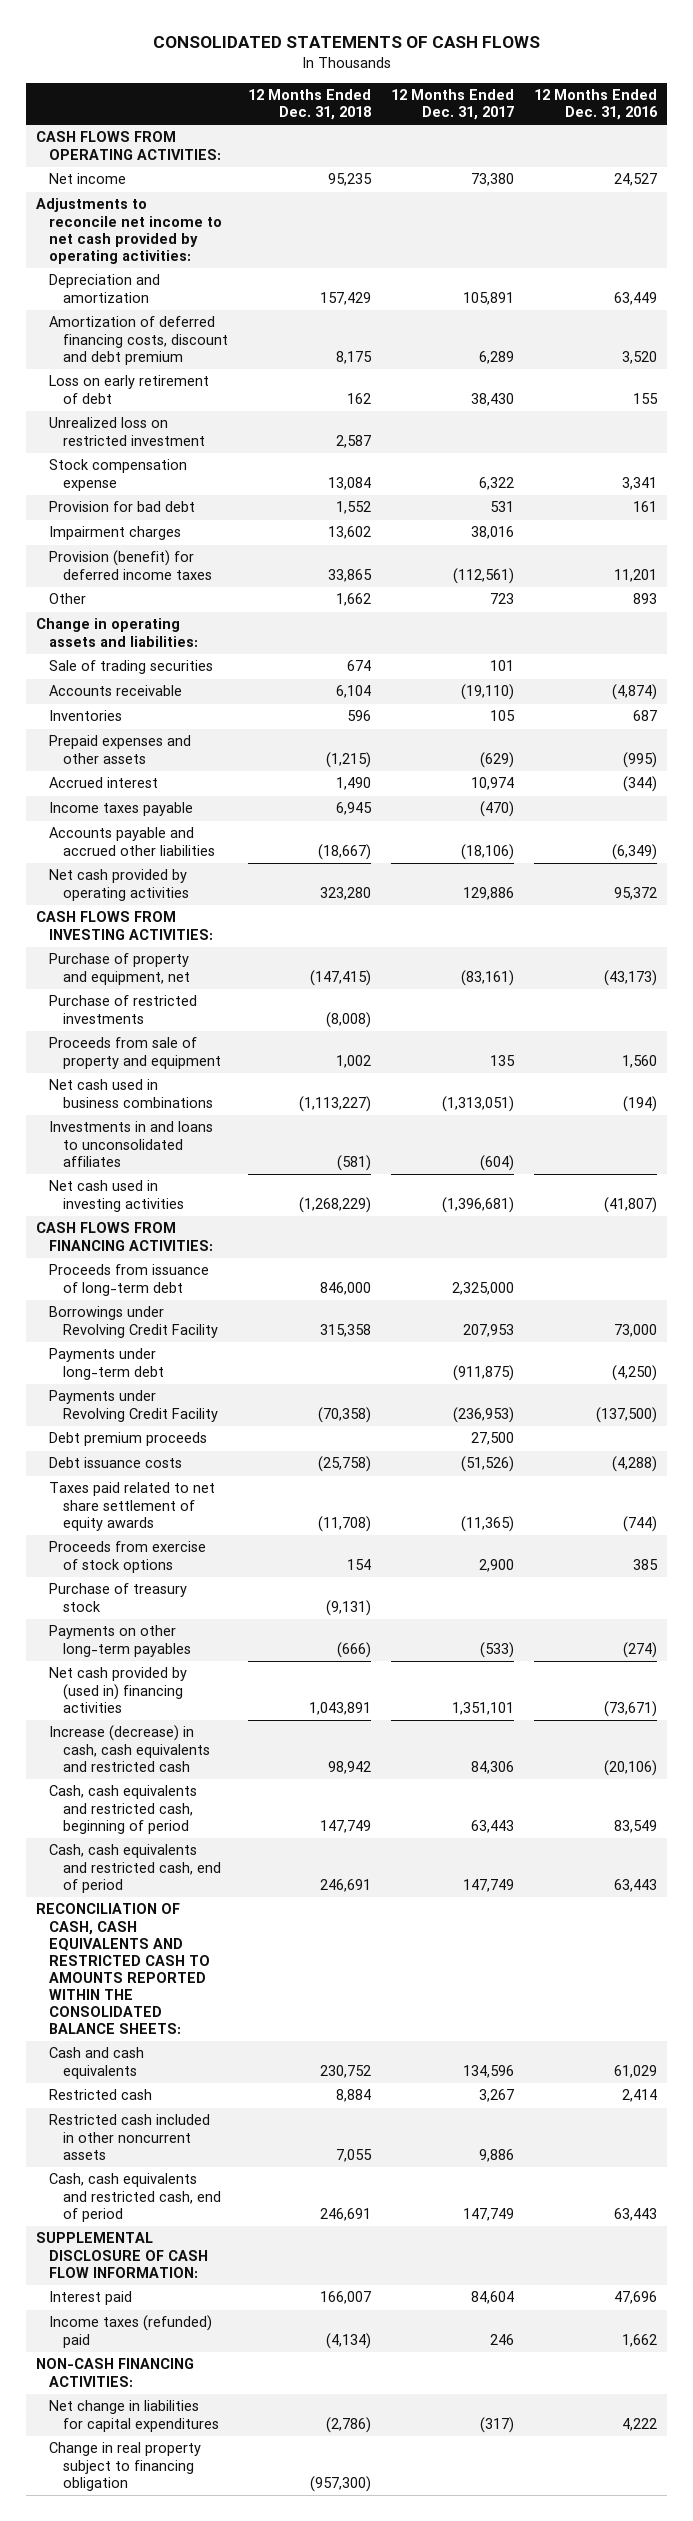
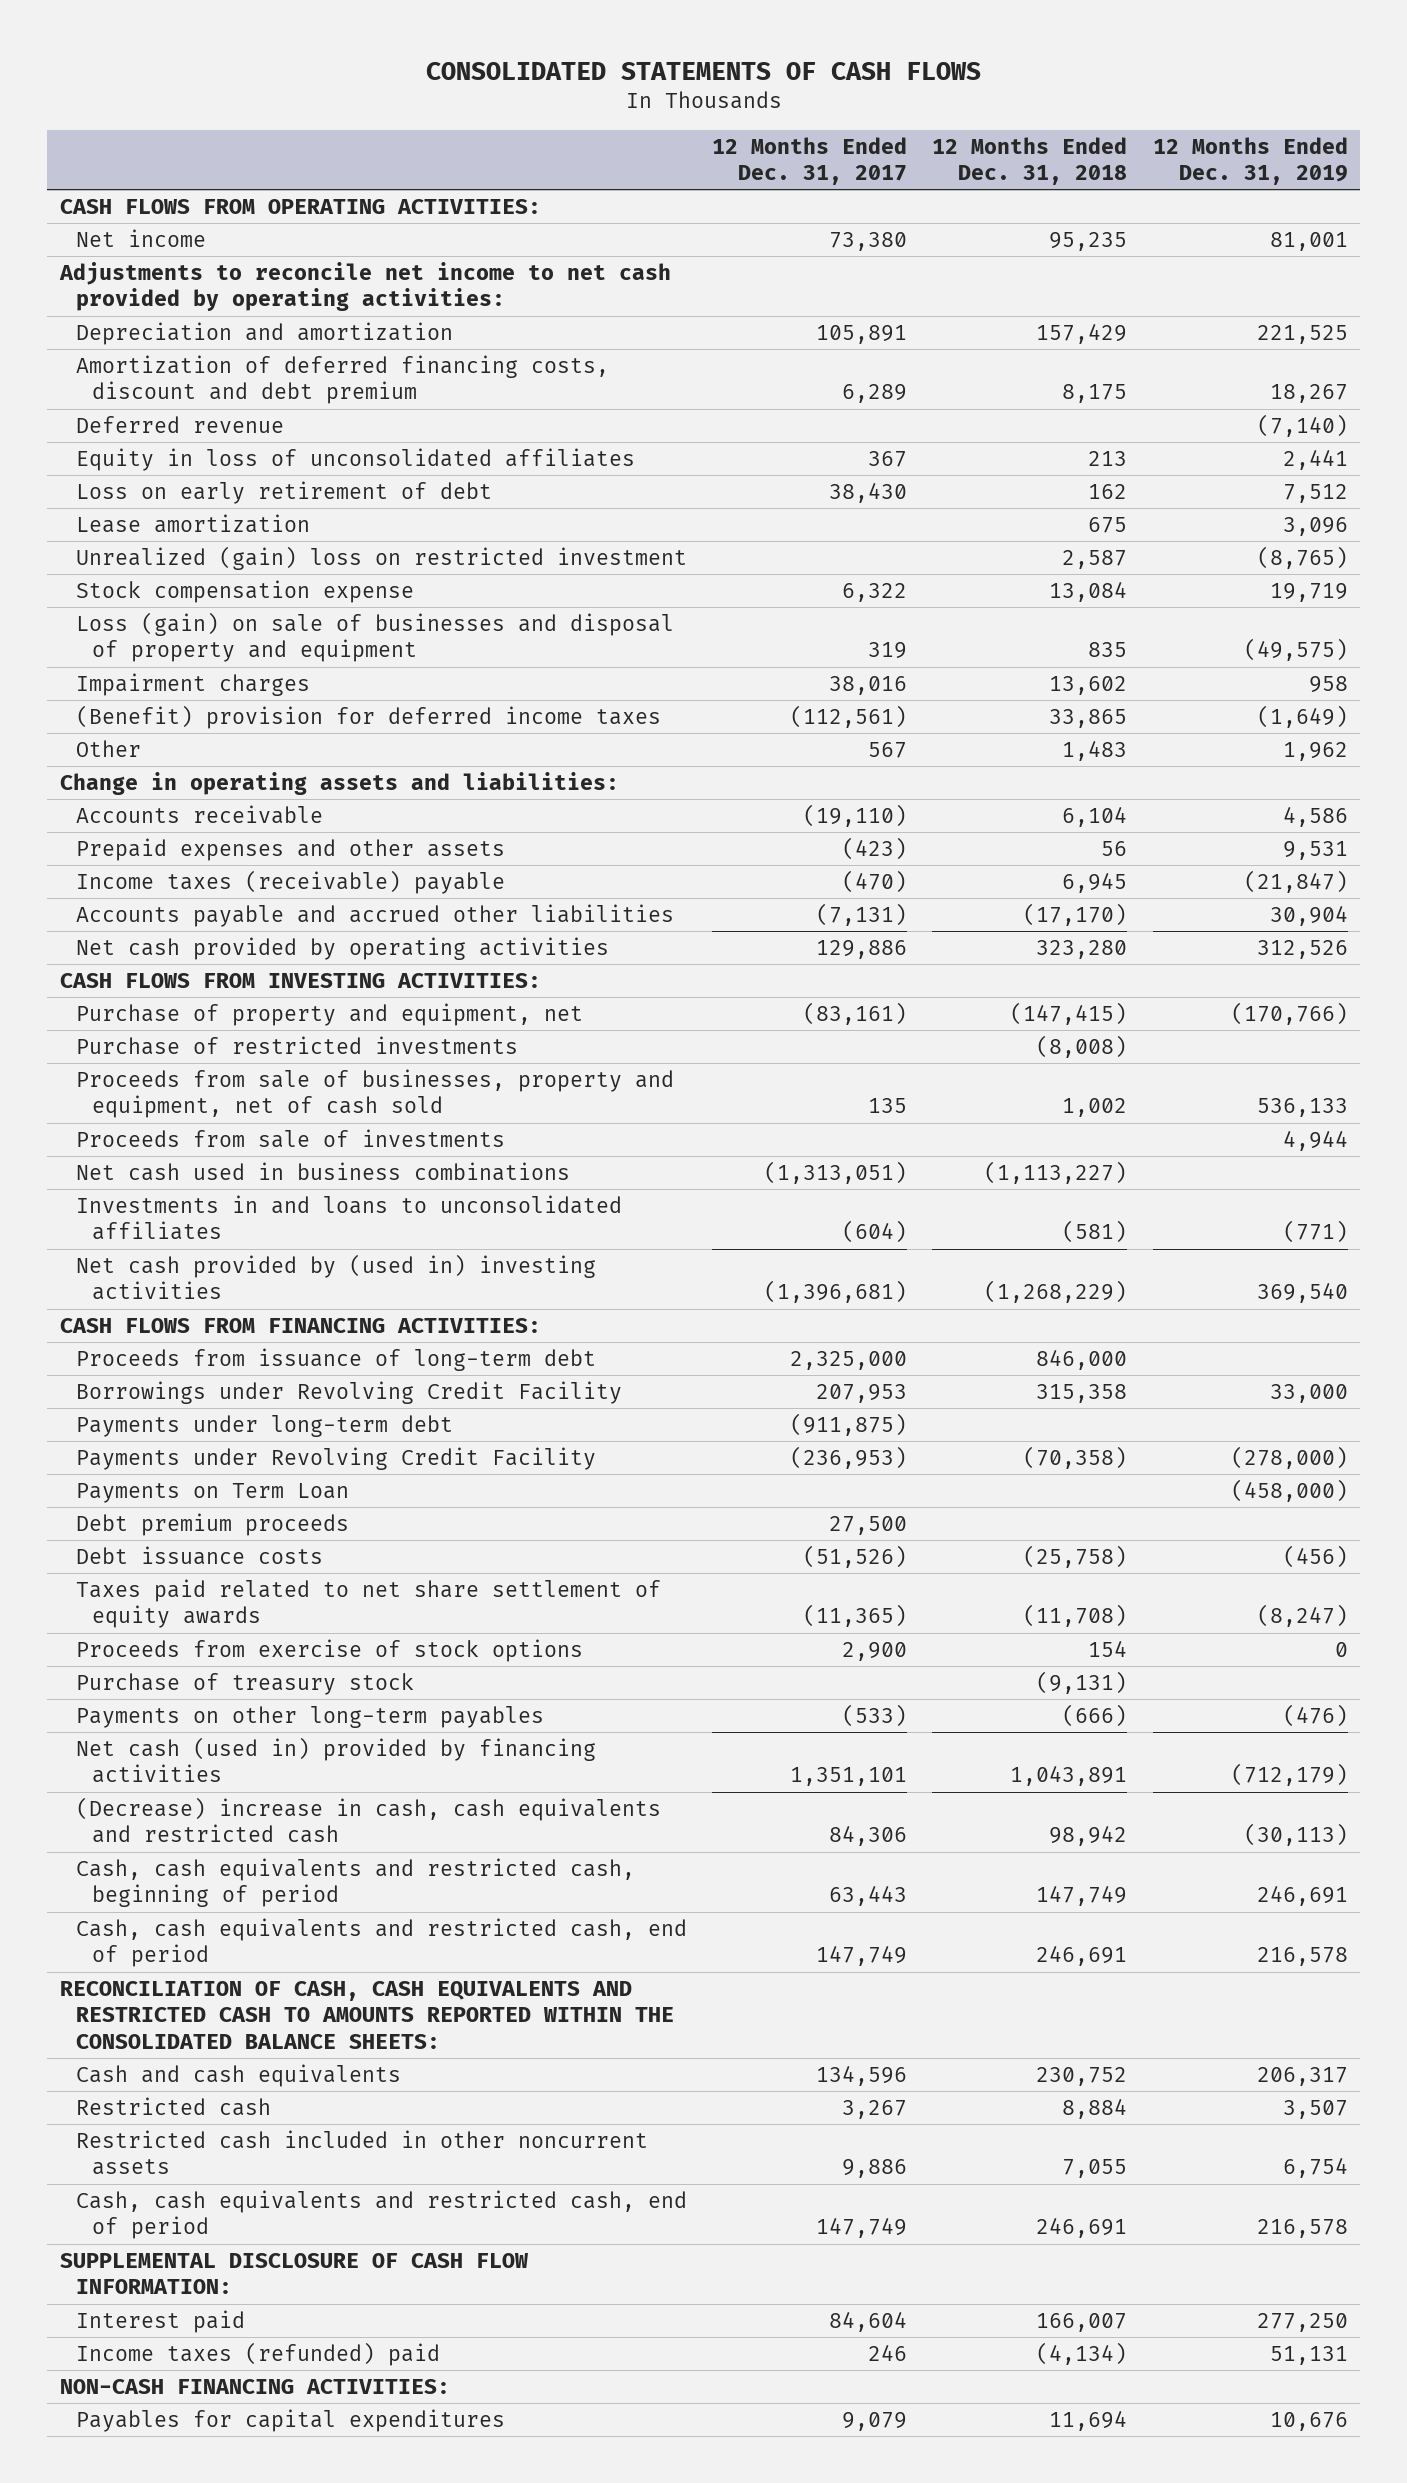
[534,89,659,121] 12 Months Ended Dec. 31, 2016 -> none
none -> [1152,136,1348,185] 12 Months Ended Dec. 31, 2019
none -> [75,415,284,433] Deferred revenue
none -> [75,447,635,471] Equity in loss of unconsolidated affiliates
none -> [75,513,310,533] Lease amortization
[49,417,206,446] Unrealized loss on restricted investment -> [75,545,687,570] Unrealized (gain) loss on restricted investment
[49,501,196,513] Provision for bad debt -> none
none -> [75,611,674,663] Loss (gain) on sale of businesses and disposal of property and equipment
[49,550,213,580] Provision (benefit) for deferred income taxes -> [75,704,661,729] (Benefit) provision for deferred income taxes
[336,593,372,607] 1,662 -> [1062,739,1128,761] 1,483
[490,593,515,605] 723 -> [868,741,908,758] 567
[49,660,214,675] Sale of trading securities -> none
[49,710,123,722] Inventories -> none
[49,777,159,789] Accrued interest -> none
[326,751,372,768] (1,215) -> [1101,840,1128,856] 56
[480,751,515,768] (629) -> [842,836,908,860] (423)
[49,802,194,817] Income taxes payable -> [75,869,505,894] Income taxes (receivable) payable
[318,843,372,860] (18,667) -> [1023,902,1128,926] (17,170)
[461,843,515,860] (18,106) -> [816,902,908,926] (7,131)
[49,1037,222,1069] Proceeds from sale of property and equipment -> [75,1068,674,1119] Proceeds from sale of businesses, property and equipment, net of cash sold
none -> [75,1128,505,1148] Proceeds from sale of investments
[49,1180,185,1212] Net cash used in investing activities -> [75,1253,596,1301] Net cash provided by (used in) investing activities
none -> [75,1482,349,1503] Payments on Term Loan
[49,1667,188,1713] Net cash provided by (used in) financing activities -> [75,1736,596,1784] Net cash (used in) provided by financing activities
[49,1725,211,1772] Increase (decrease) in cash, cash equivalents and restricted cash -> [75,1796,661,1844] (Decrease) increase in cash, cash equivalents and restricted cash
[49,2400,220,2432] Net change in liabilities for capital expenditures -> none
[49,2442,202,2491] Change in real property subject to financing obligation -> none
none -> [75,2408,505,2432] Payables for capital expenditures

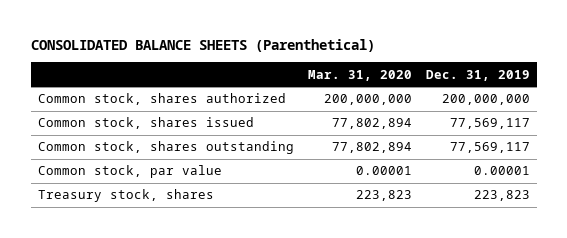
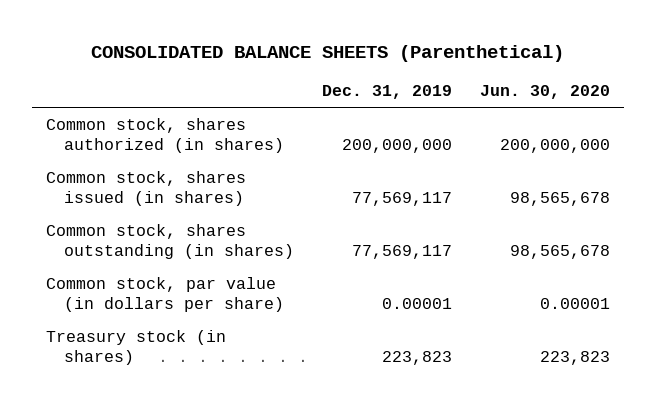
[307,69,412,81] Mar. 31, 2020 -> none
none -> [480,85,611,100] Jun. 30, 2020
[37,93,286,106] Common stock, shares authorized -> [46,117,285,154] Common stock, shares authorized (in shares)
[37,117,254,130] Common stock, shares issued -> [46,170,247,207] Common stock, shares issued (in shares)
[37,141,294,155] Common stock, shares outstanding -> [46,223,295,260] Common stock, shares outstanding (in shares)
[37,165,222,179] Common stock, par value -> [46,276,285,313] Common stock, par value (in dollars per share)
[37,189,214,203] Treasury stock, shares -> [46,329,227,366] Treasury stock (in shares)

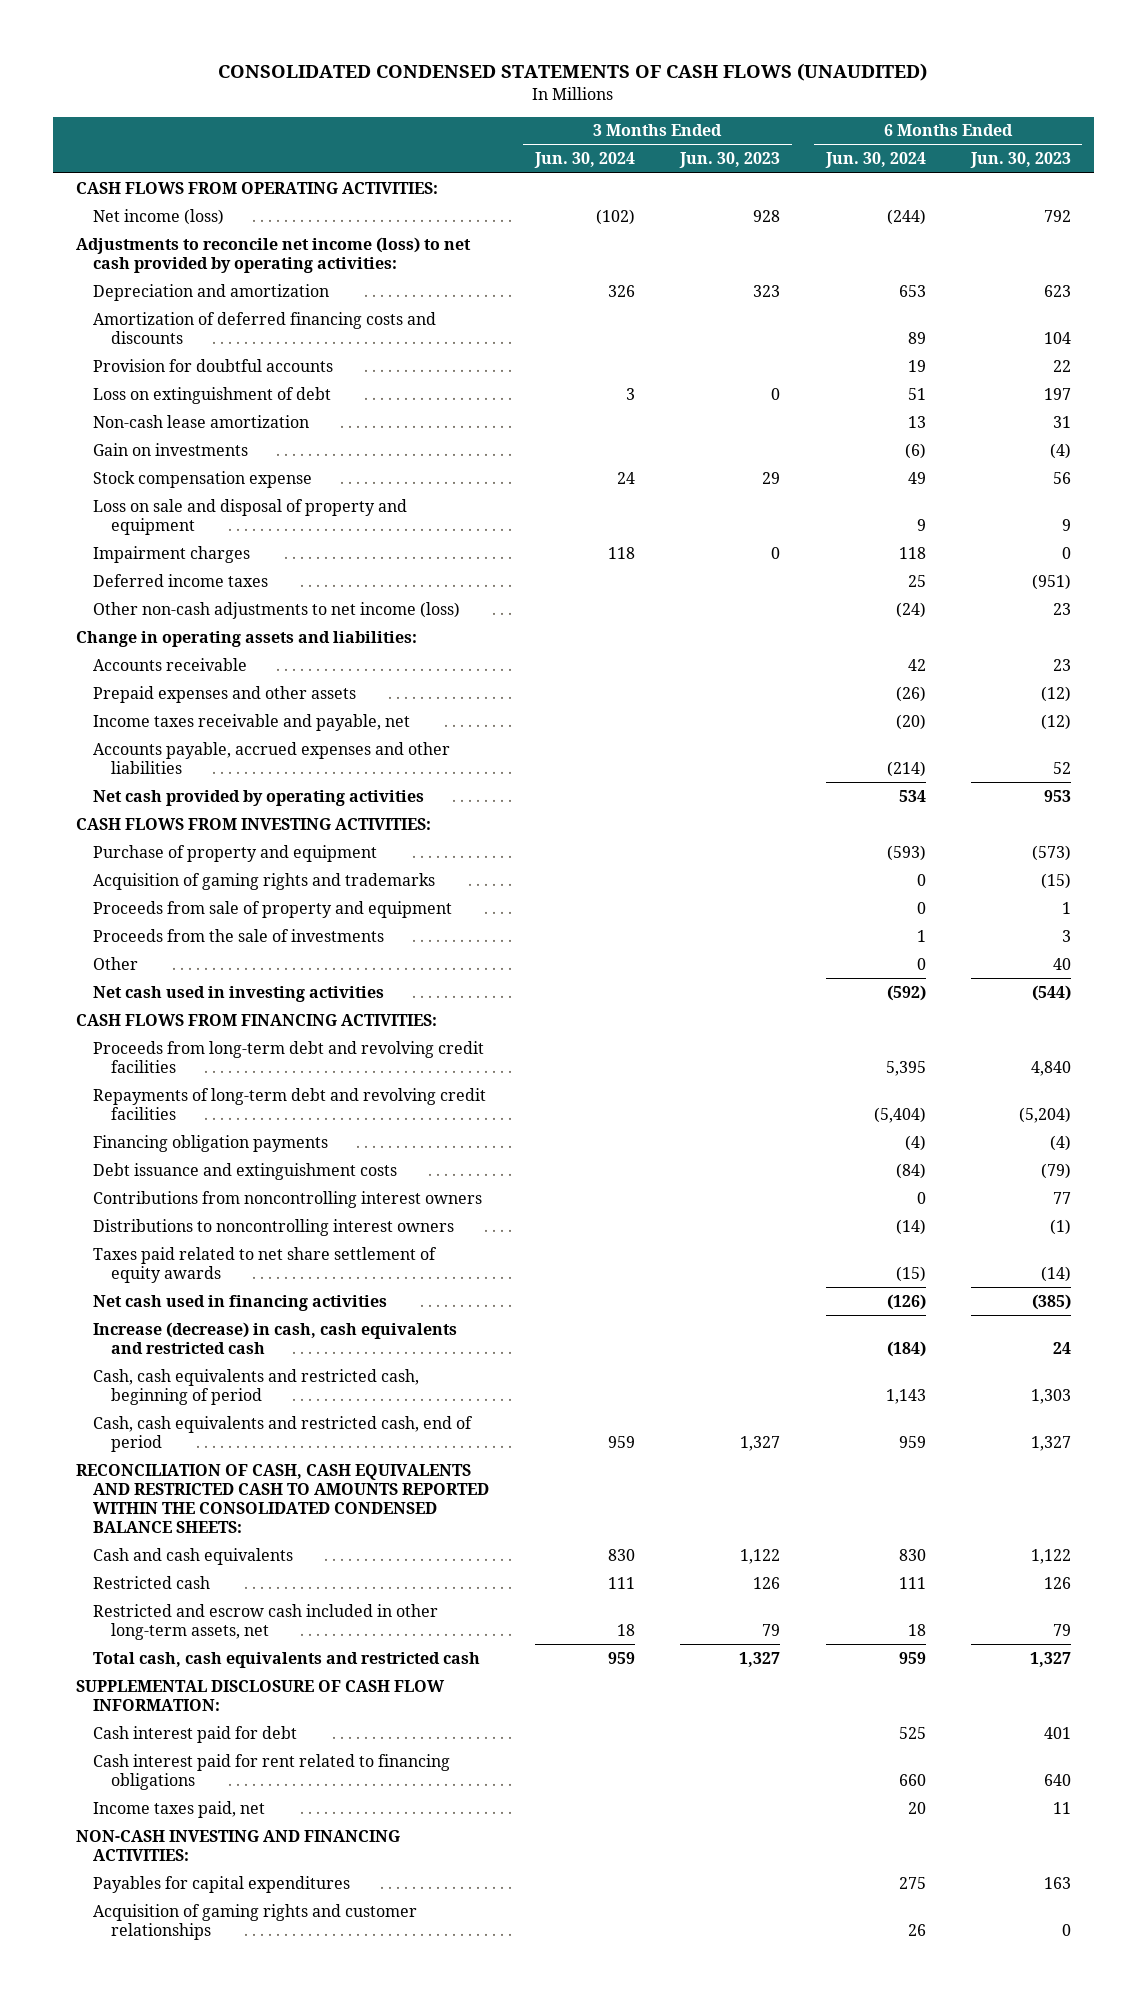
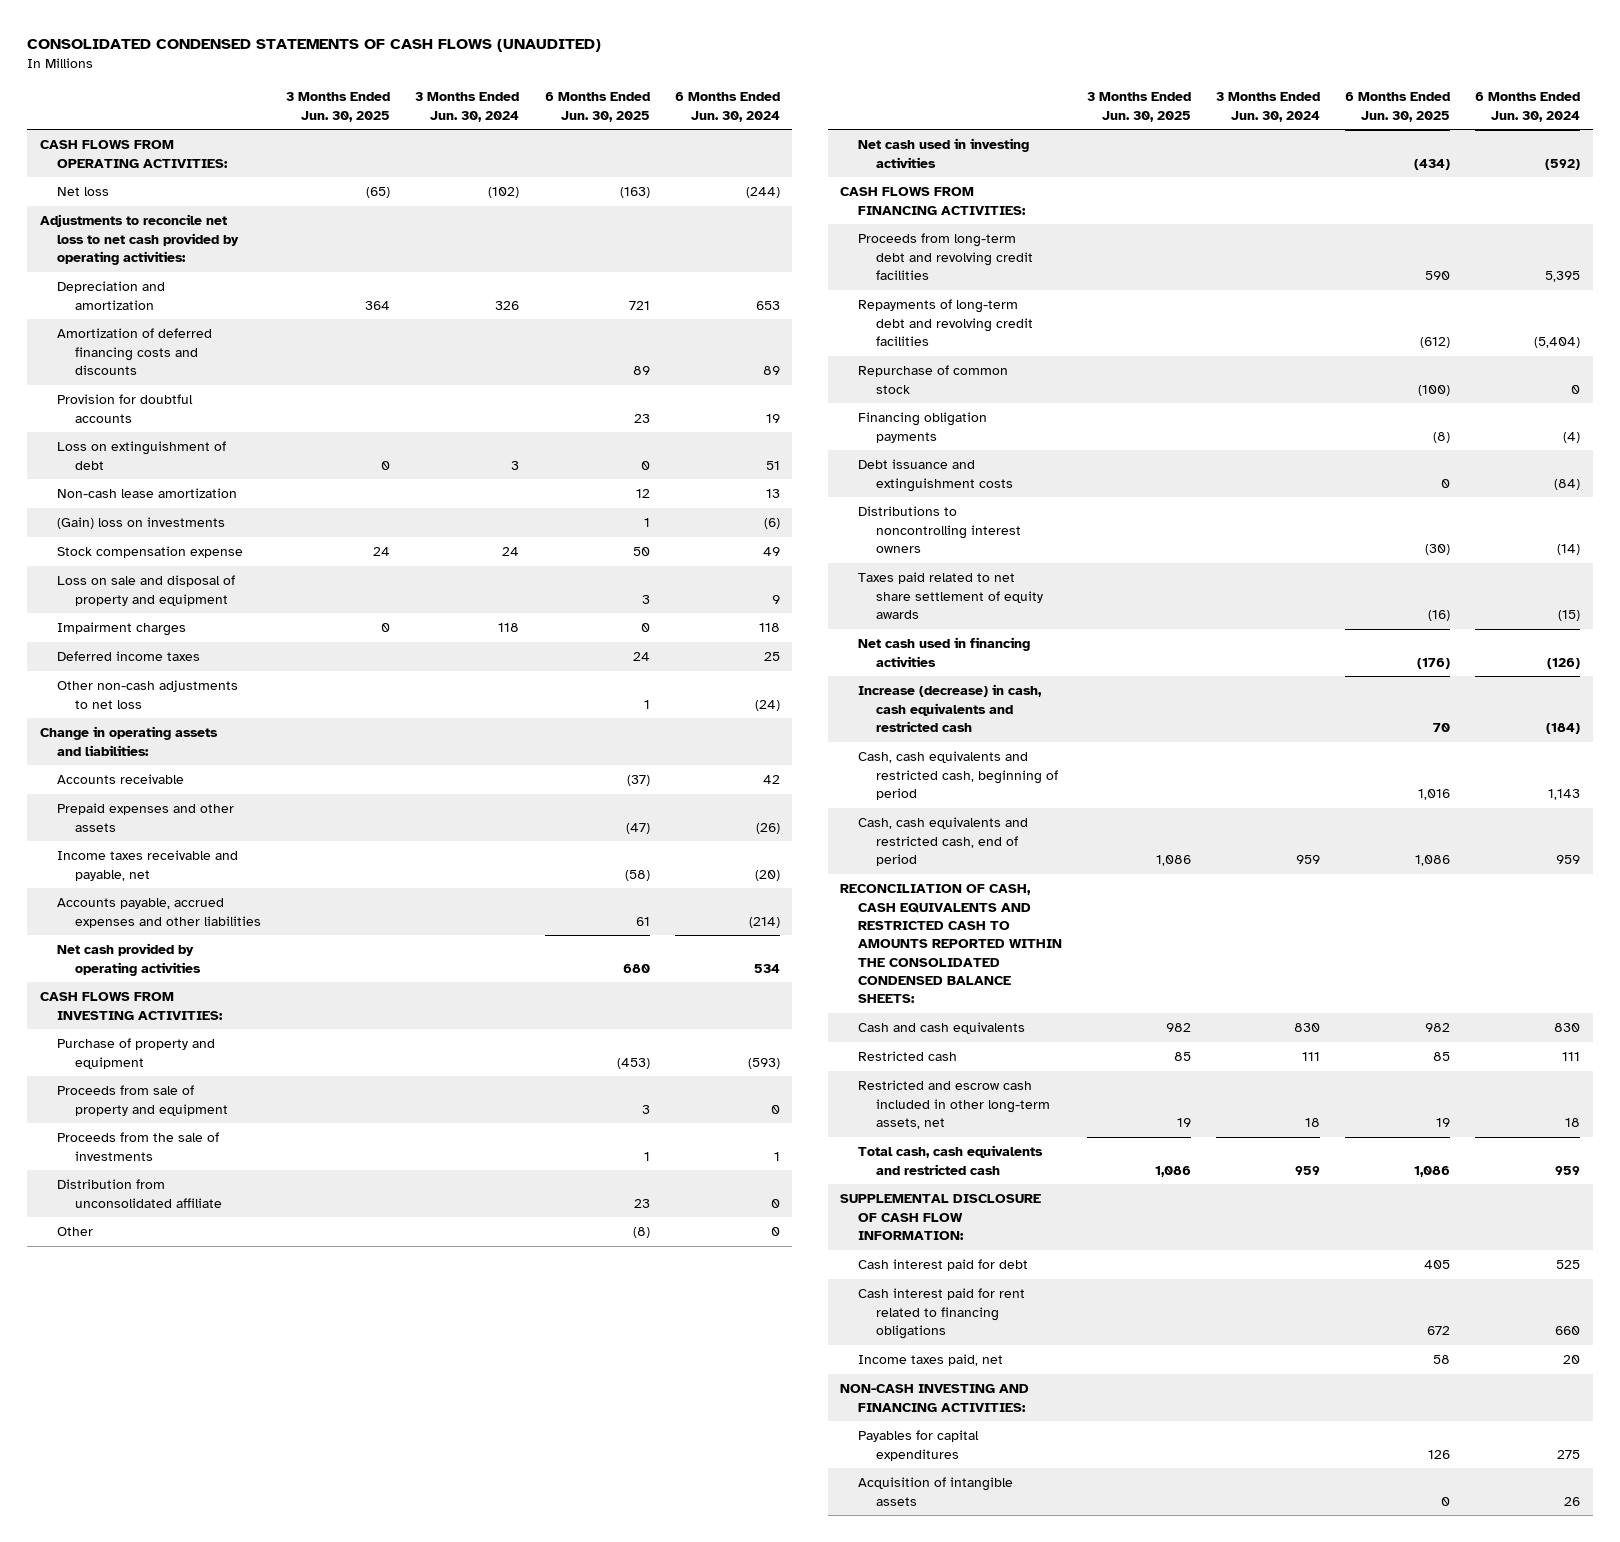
[679,152,781,169] Jun. 30, 2023 -> none
[969,152,1071,169] Jun. 30, 2023 -> none
none -> [286,92,391,122] 3 Months Ended Jun. 30, 2025
none -> [544,92,650,122] 6 Months Ended Jun. 30, 2025
[93,208,225,225] Net income (loss) -> [57,187,110,197] Net loss
[75,236,471,273] Adjustments to reconcile net income (loss) to net cash provided by operating activities: -> [39,214,240,265] Adjustments to reconcile net loss to net cash provided by operating activities:
[93,442,249,456] Gain on investments -> [57,517,226,530] (Gain) loss on investments
[93,601,461,619] Other non-cash adjustments to net income (loss) -> [57,680,239,709] Other non-cash adjustments to net loss
[93,872,436,890] Acquisition of gaming rights and trademarks -> none
none -> [57,1179,223,1208] Distribution from unconsolidated affiliate
none -> [857,365,1008,394] Repurchase of common stock
[93,1190,483,1208] Contributions from noncontrolling interest owners -> none
[93,1903,418,1940] Acquisition of gaming rights and customer relationships -> [857,1477,1013,1506] Acquisition of intangible assets

